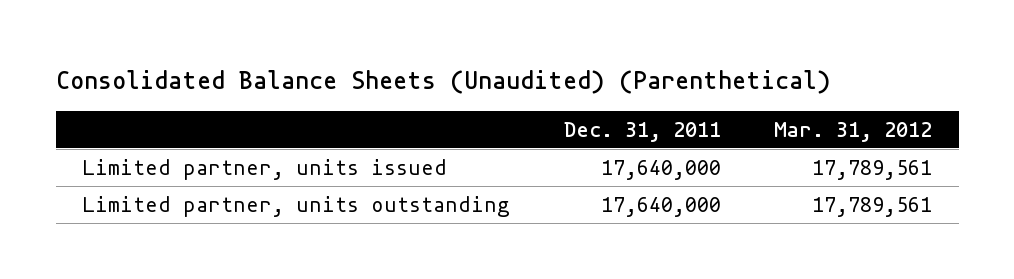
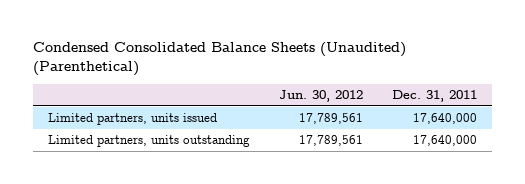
[55,70,831,95] Consolidated Balance Sheets (Unaudited) (Parenthetical) -> [33,42,407,77] Condensed Consolidated Balance Sheets (Unaudited) (Parenthetical)
[774,121,933,142] Mar. 31, 2012 -> none
none -> [278,90,363,103] Jun. 30, 2012
[82,159,448,181] Limited partner, units issued -> [47,113,217,126] Limited partners, units issued
[82,196,511,218] Limited partner, units outstanding -> [47,135,250,148] Limited partners, units outstanding

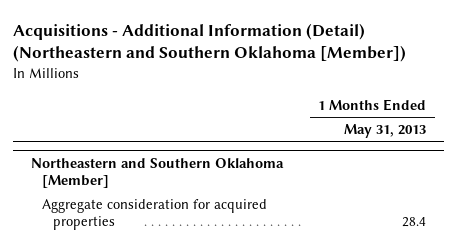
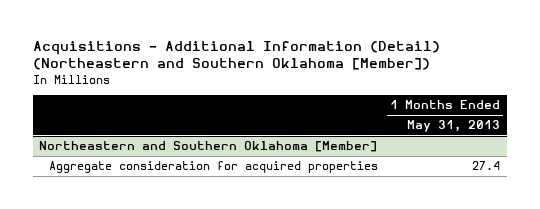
[402,217,427,228] 28.4 -> [472,161,501,171] 27.4

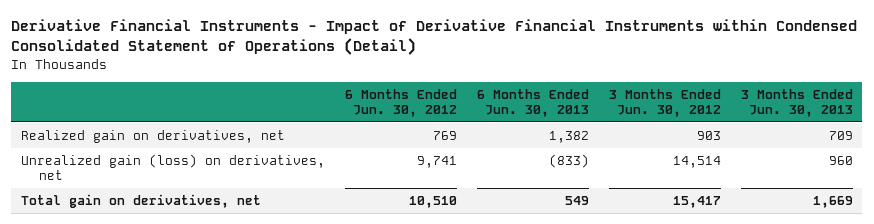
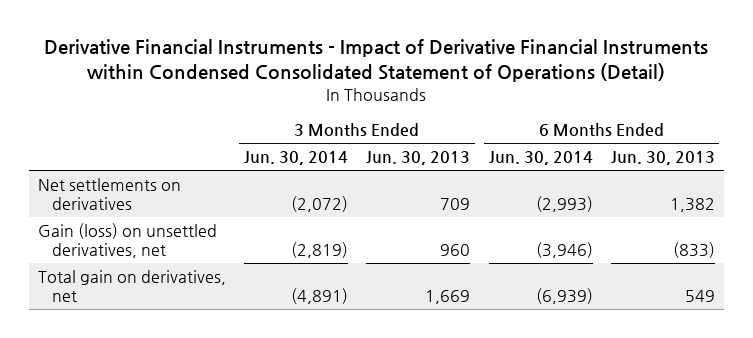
[344,88,457,117] 6 Months Ended Jun. 30, 2012 -> none
[608,88,721,117] 3 Months Ended Jun. 30, 2012 -> none
none -> [243,151,348,166] Jun. 30, 2014
none -> [488,151,593,166] Jun. 30, 2014
[21,129,286,143] Realized gain on derivatives, net -> [37,178,181,210] Net settlements on derivatives
[21,153,326,181] Unrealized gain (loss) on derivatives, net -> [37,223,217,258] Gain (loss) on unsettled derivatives, net

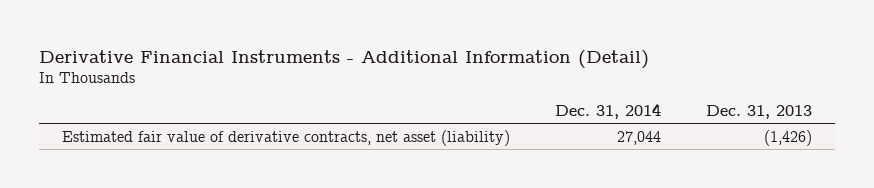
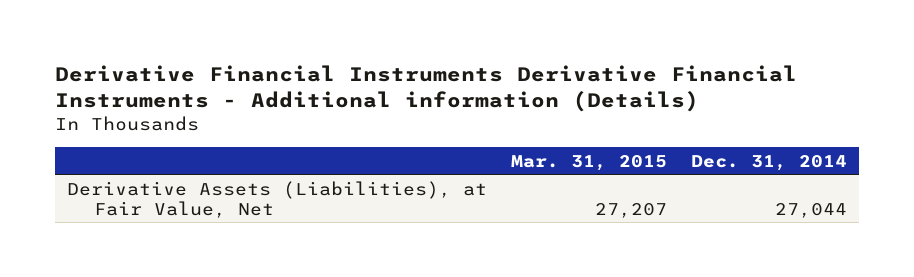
[38,49,649,69] Derivative Financial Instruments - Additional Information (Detail) -> [55,65,798,113] Derivative Financial Instruments Derivative Financial Instruments - Additional information (Details)
[706,105,813,120] Dec. 31, 2013 -> none
none -> [511,154,668,171] Mar. 31, 2015
[61,129,510,146] Estimated fair value of derivative contracts, net asset (liability) -> [67,180,488,218] Derivative Assets (Liabilities), at Fair Value, Net

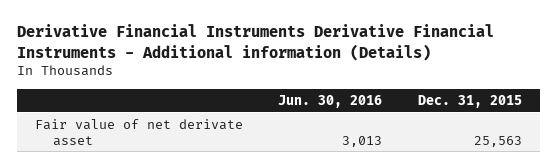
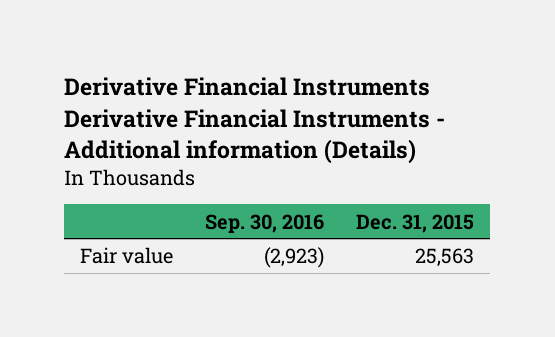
[278,94,383,108] Jun. 30, 2016 -> none
none -> [205,213,325,234] Sep. 30, 2016
[34,119,243,146] Fair value of net derivate asset -> [80,247,174,265] Fair value

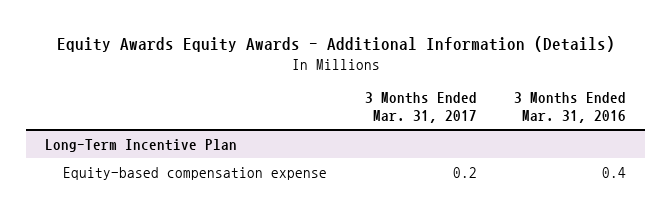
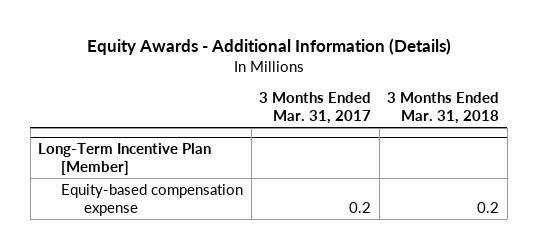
[56,36,615,53] Equity Awards Equity Awards - Additional Information (Details) -> [86,38,451,56] Equity Awards - Additional Information (Details)
[514,92,627,123] 3 Months Ended Mar. 31, 2016 -> none
none -> [387,91,500,124] 3 Months Ended Mar. 31, 2018
[45,138,238,152] Long-Term Incentive Plan -> [38,142,212,176] Long-Term Incentive Plan [Member]

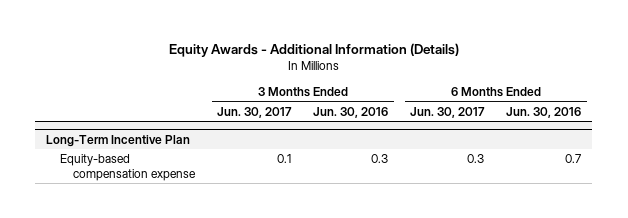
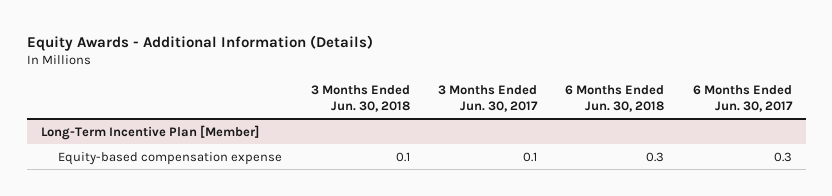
[313,106,389,118] Jun. 30, 2016 -> none
[506,106,582,118] Jun. 30, 2016 -> none
none -> [310,84,410,112] 3 Months Ended Jun. 30, 2018
none -> [565,84,665,112] 6 Months Ended Jun. 30, 2018
[46,134,191,147] Long-Term Incentive Plan -> [40,124,259,140] Long-Term Incentive Plan [Member]

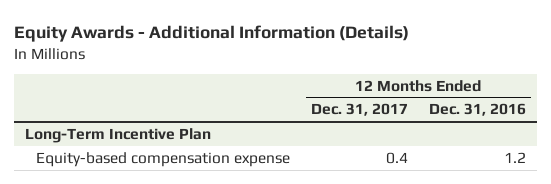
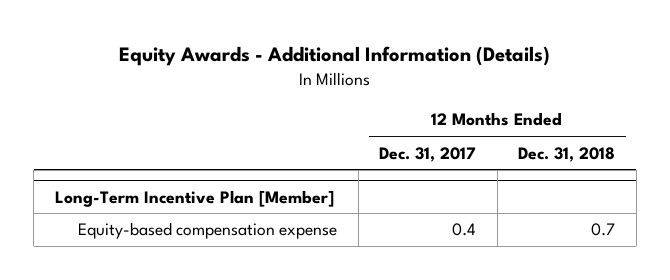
[428,103,526,117] Dec. 31, 2016 -> none
none -> [518,146,616,162] Dec. 31, 2018
[24,127,211,143] Long-Term Incentive Plan -> [54,189,334,207] Long-Term Incentive Plan [Member]

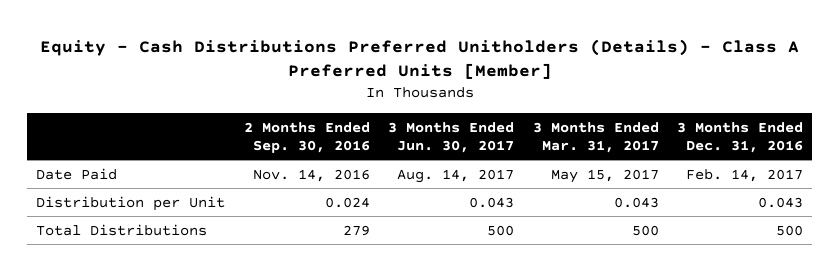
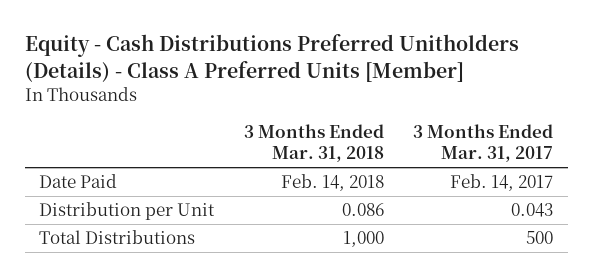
[243,121,370,153] 2 Months Ended Sep. 30, 2016 -> none
[388,121,515,153] 3 Months Ended Jun. 30, 2017 -> none
[677,121,804,153] 3 Months Ended Dec. 31, 2016 -> none
none -> [243,124,384,163] 3 Months Ended Mar. 31, 2018
[550,168,659,183] May 15, 2017 -> [450,174,554,192] Feb. 14, 2017

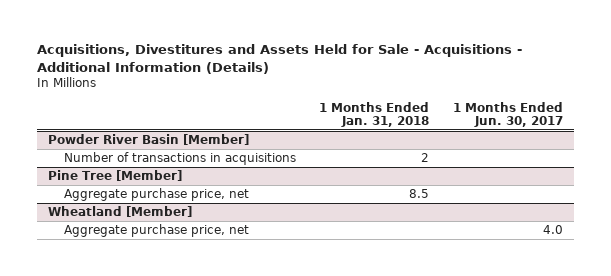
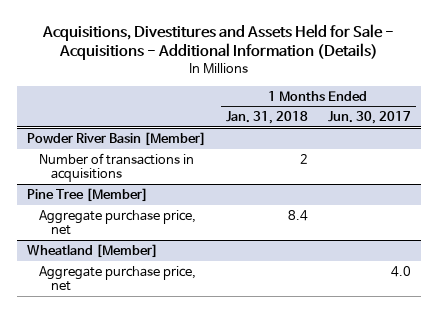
[409,189,430,199] 8.5 -> [287,209,308,221] 8.4

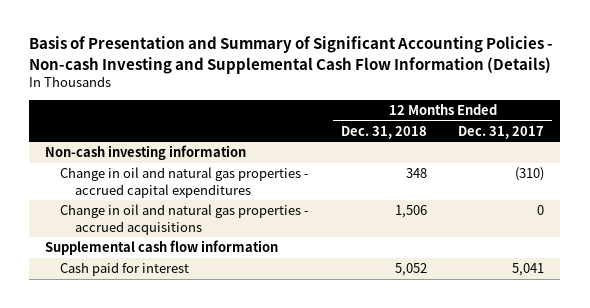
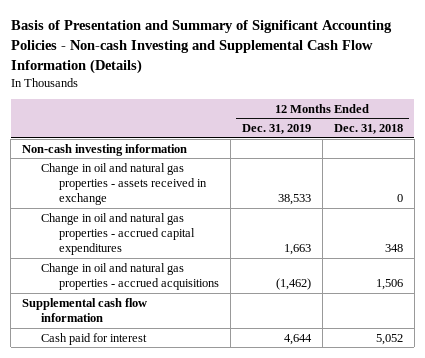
[458,125,545,139] Dec. 31, 2017 -> none
none -> [241,124,311,135] Dec. 31, 2019
none -> [40,162,207,206] Change in oil and natural gas properties - assets received in exchange

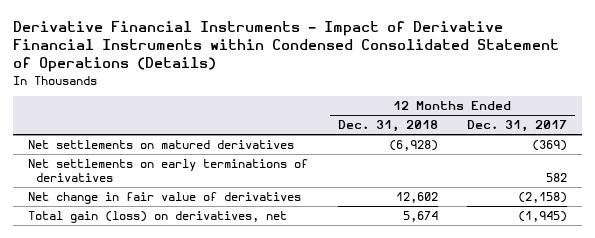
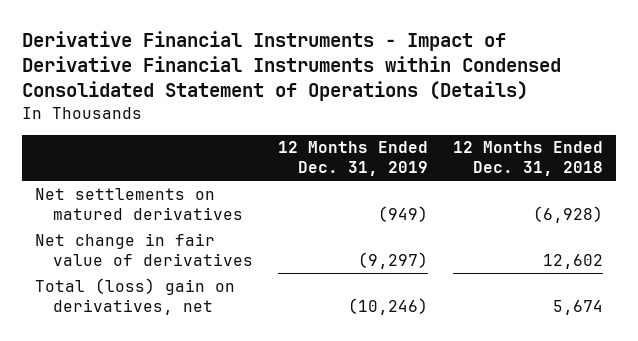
[467,120,568,133] Dec. 31, 2017 -> none
none -> [277,141,428,177] 12 Months Ended Dec. 31, 2019
[27,159,308,183] Net settlements on early terminations of derivatives -> none
[27,211,287,224] Total gain (loss) on derivatives, net -> [34,277,235,315] Total (loss) gain on derivatives, net

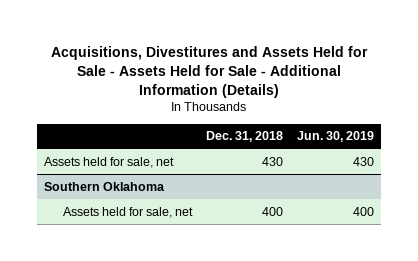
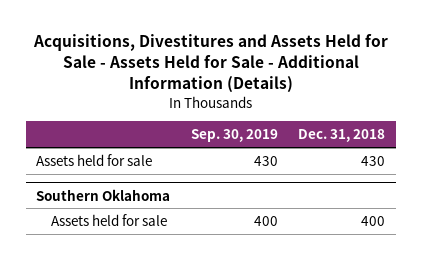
[296,131,374,143] Jun. 30, 2019 -> none
none -> [190,129,278,143] Sep. 30, 2019
[44,156,175,168] Assets held for sale, net -> [35,153,152,166] Assets held for sale
[63,206,194,218] Assets held for sale, net -> [50,213,167,226] Assets held for sale

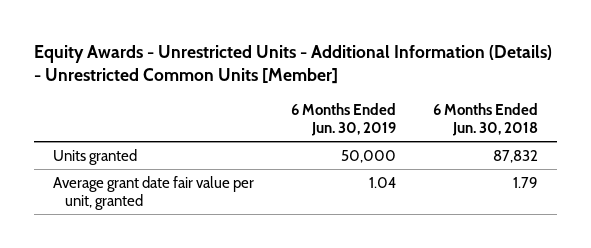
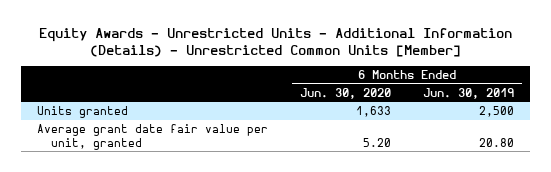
[433,102,539,137] 6 Months Ended Jun. 30, 2018 -> none
none -> [300,87,392,99] Jun. 30, 2020
[341,149,397,163] 50,000 -> [479,106,515,118] 2,500
[369,176,397,188] 1.04 -> [479,137,515,147] 20.80

